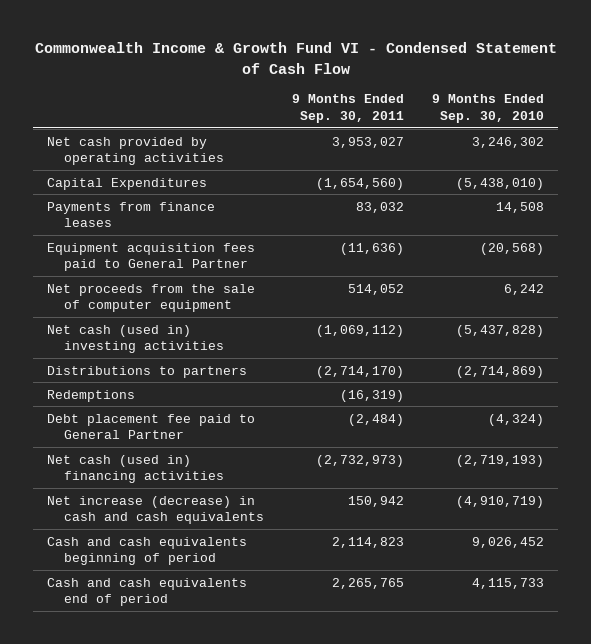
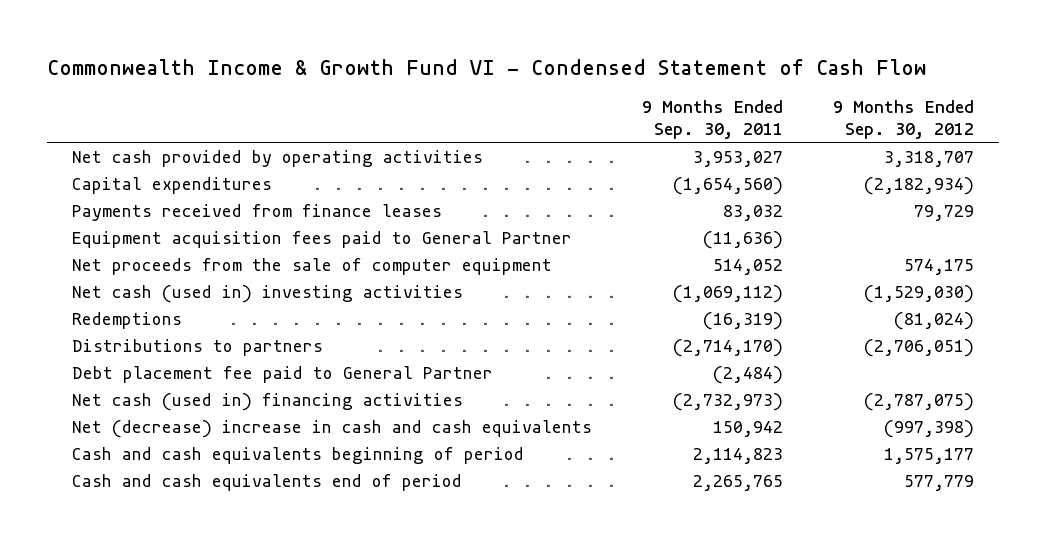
[432,94,545,123] 9 Months Ended Sep. 30, 2010 -> none
none -> [833,100,975,140] 9 Months Ended Sep. 30, 2012
[47,177,208,190] Capital Expenditures -> [71,176,272,194] Capital expenditures
[47,201,216,228] Payments from finance leases -> [71,203,442,221] Payments received from finance leases
[47,365,248,378] Distributions to partners -> [71,338,323,356] Distributions to partners
[47,495,264,525] Net increase (decrease) in cash and cash equivalents -> [71,419,592,438] Net (decrease) increase in cash and cash equivalents

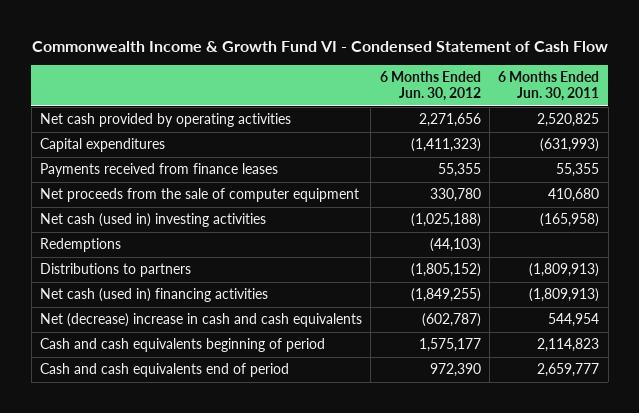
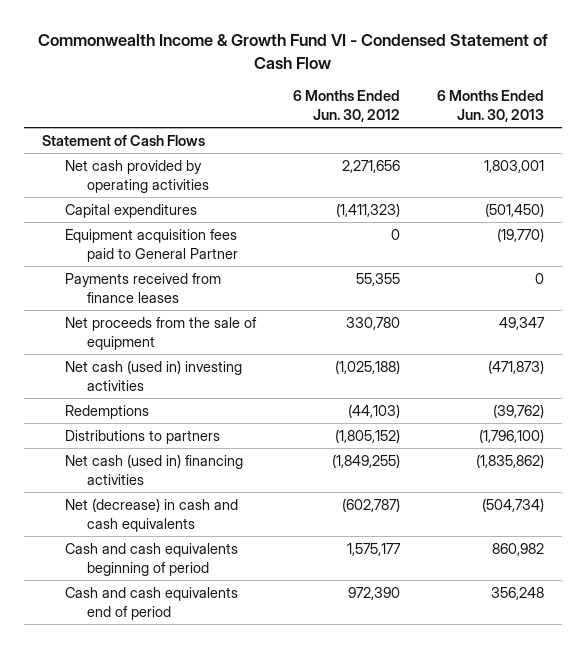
[498,71,600,102] 6 Months Ended Jun. 30, 2011 -> none
none -> [436,90,544,122] 6 Months Ended Jun. 30, 2013
none -> [42,134,206,146] Statement of Cash Flows
none -> [64,228,239,262] Equipment acquisition fees paid to General Partner
[39,188,359,203] Net proceeds from the sale of computer equipment -> [64,316,257,350] Net proceeds from the sale of equipment
[39,313,362,328] Net (decrease) increase in cash and cash equivalents -> [64,497,238,532] Net (decrease) in cash and cash equivalents

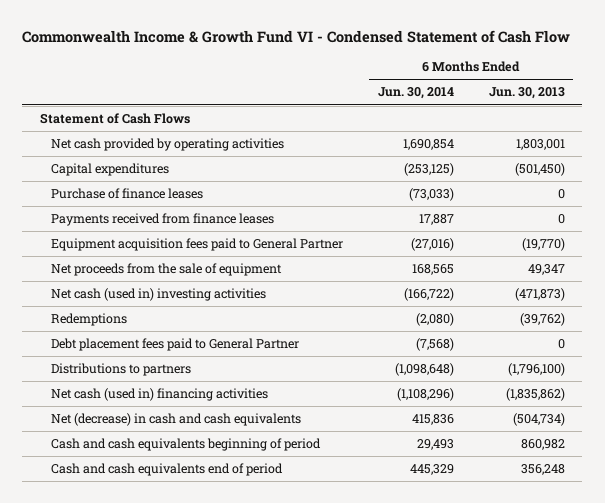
[292,90,400,122] 6 Months Ended Jun. 30, 2012 -> none
none -> [378,87,455,100] Jun. 30, 2014
none -> [51,188,204,200] Purchase of finance leases
[64,228,239,262] Equipment acquisition fees paid to General Partner -> [51,238,344,252] Equipment acquisition fees paid to General Partner
none -> [51,338,300,352] Debt placement fees paid to General Partner

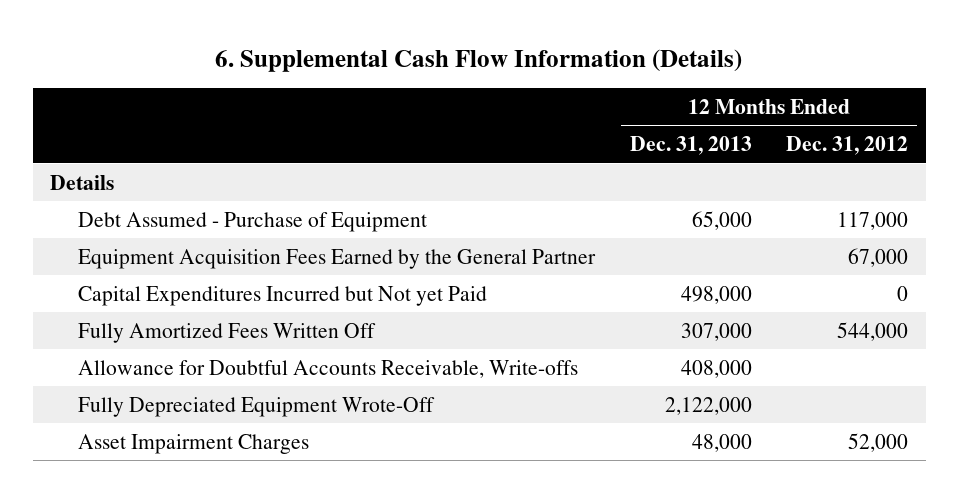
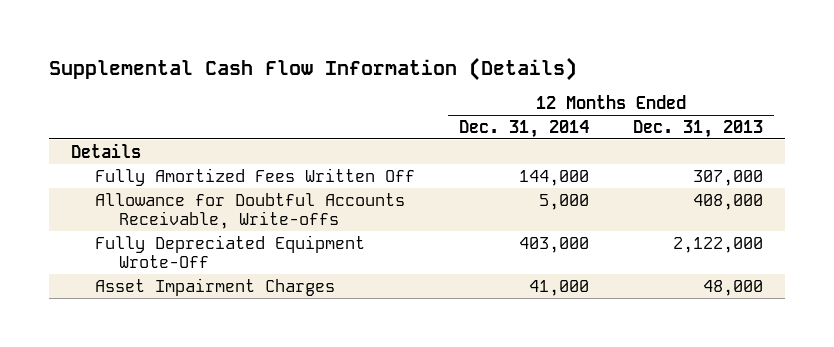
[215,48,743,72] 6. Supplemental Cash Flow Information (Details) -> [48,56,577,81] Supplemental Cash Flow Information (Details)
[786,136,909,156] Dec. 31, 2012 -> none
none -> [459,119,590,138] Dec. 31, 2014
[78,211,428,232] Debt Assumed - Purchase of Equipment -> none
[78,248,597,269] Equipment Acquisition Fees Earned by the General Partner -> none
[78,285,488,306] Capital Expenditures Incurred but Not yet Paid -> none

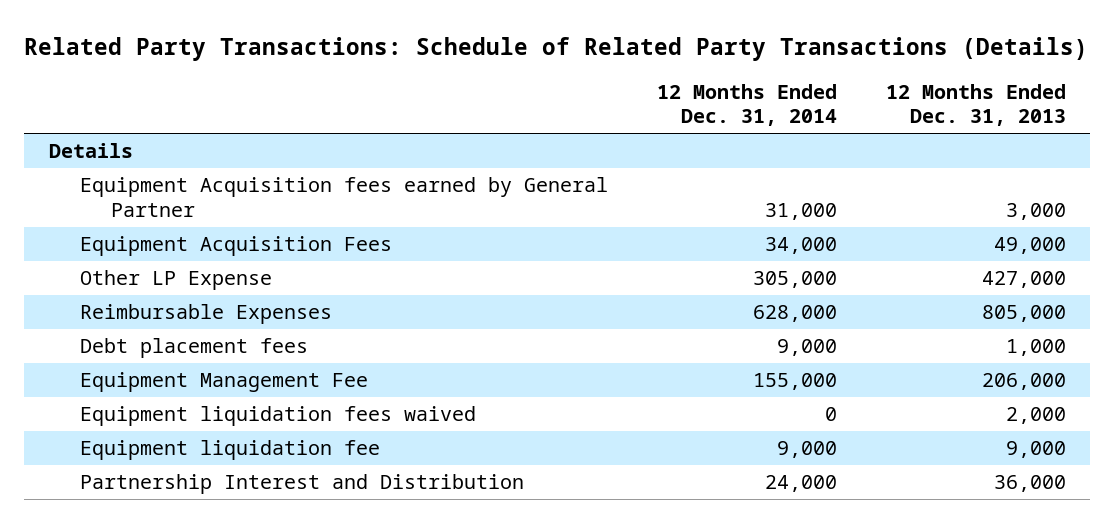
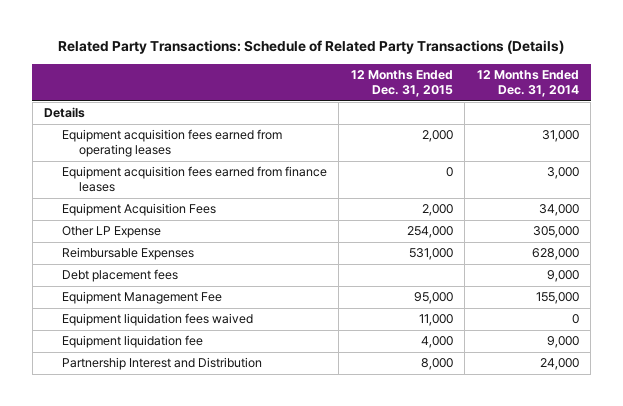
[885,83,1066,127] 12 Months Ended Dec. 31, 2013 -> none
none -> [350,70,453,98] 12 Months Ended Dec. 31, 2015
[79,177,608,217] Equipment Acquisition fees earned by General Partner -> none
none -> [61,129,282,158] Equipment acquisition fees earned from operating leases
none -> [61,166,327,193] Equipment acquisition fees earned from finance leases

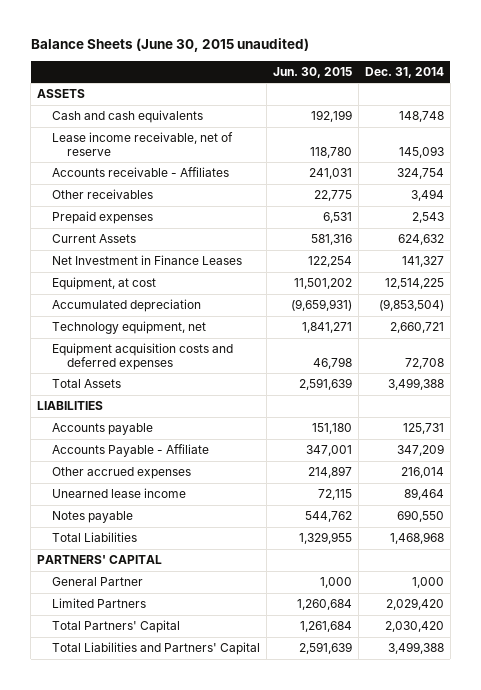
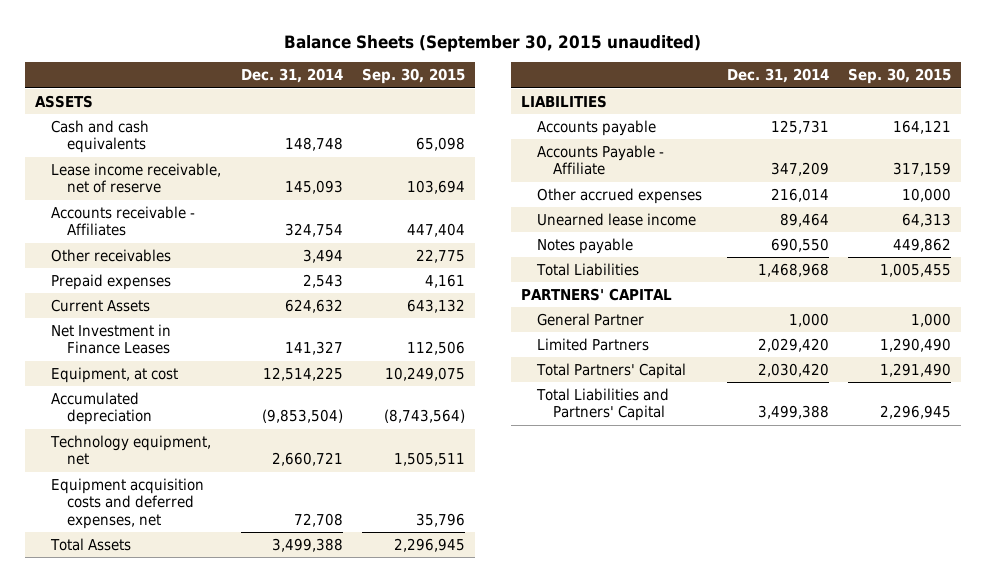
[30,38,309,53] Balance Sheets (June 30, 2015 unaudited) -> [283,34,701,52] Balance Sheets (September 30, 2015 unaudited)
[273,66,353,78] Jun. 30, 2015 -> none
none -> [362,68,466,85] Sep. 30, 2015
[52,343,234,371] Equipment acquisition costs and deferred expenses -> [51,477,205,529] Equipment acquisition costs and deferred expenses, net

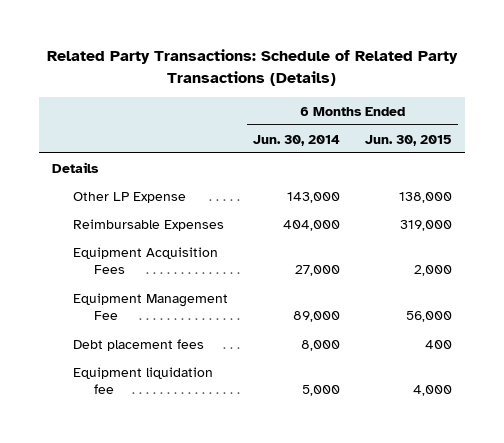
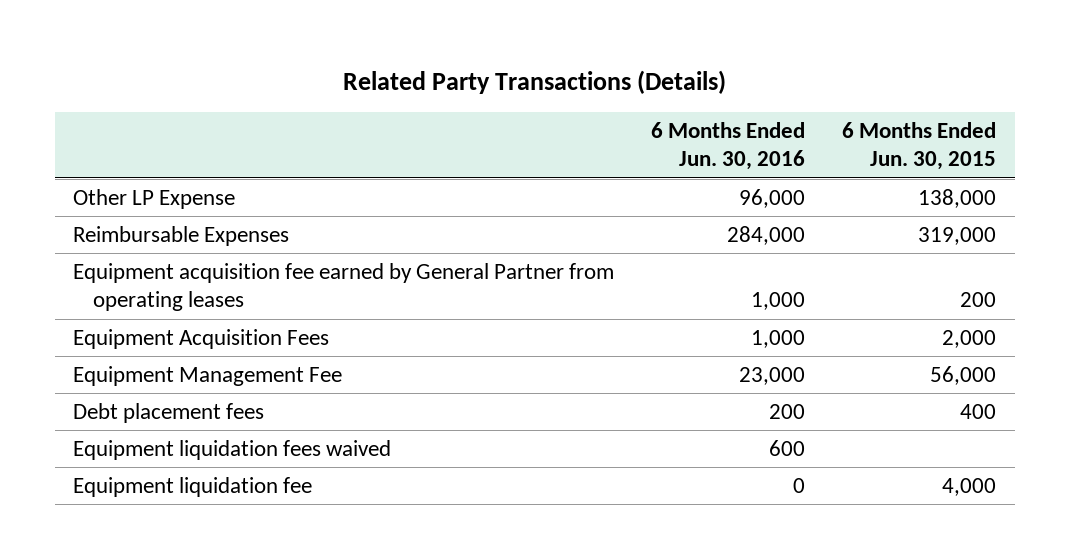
[47,49,459,87] Related Party Transactions: Schedule of Related Party Transactions (Details) -> [342,69,726,94] Related Party Transactions (Details)
[252,134,340,146] Jun. 30, 2014 -> none
none -> [651,122,806,171] 6 Months Ended Jun. 30, 2016
[52,161,100,173] Details -> none
none -> [73,262,615,312] Equipment acquisition fee earned by General Partner from operating leases
none -> [73,439,392,460] Equipment liquidation fees waived

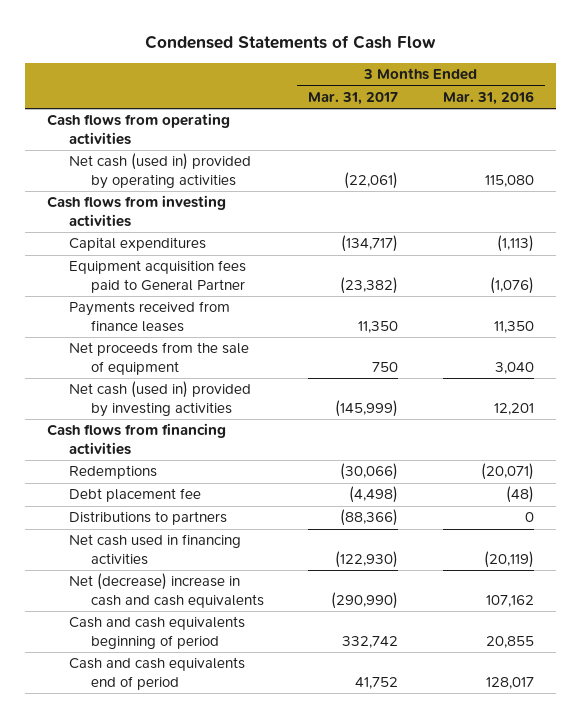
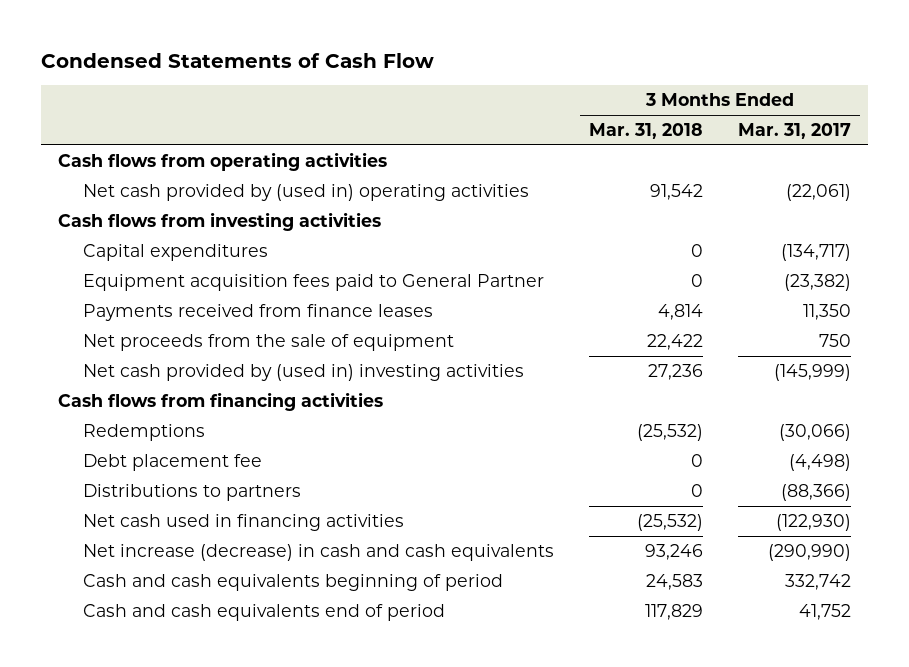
[442,91,534,106] Mar. 31, 2016 -> none
none -> [588,123,703,140] Mar. 31, 2018
[69,153,252,189] Net cash (used in) provided by operating activities -> [82,183,529,201] Net cash provided by (used in) operating activities
[69,381,252,417] Net cash (used in) provided by investing activities -> [82,363,524,381] Net cash provided by (used in) investing activities
[69,573,264,608] Net (decrease) increase in cash and cash equivalents -> [82,543,554,561] Net increase (decrease) in cash and cash equivalents

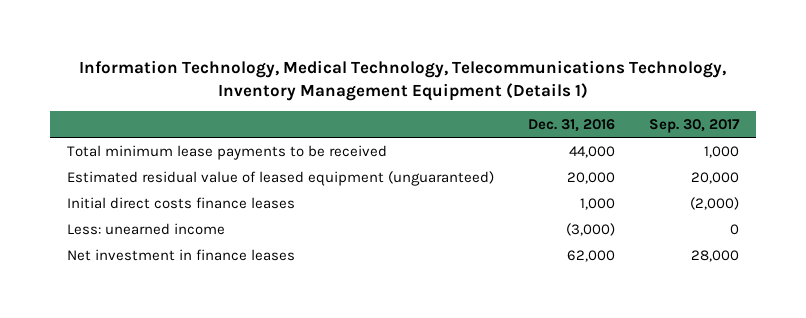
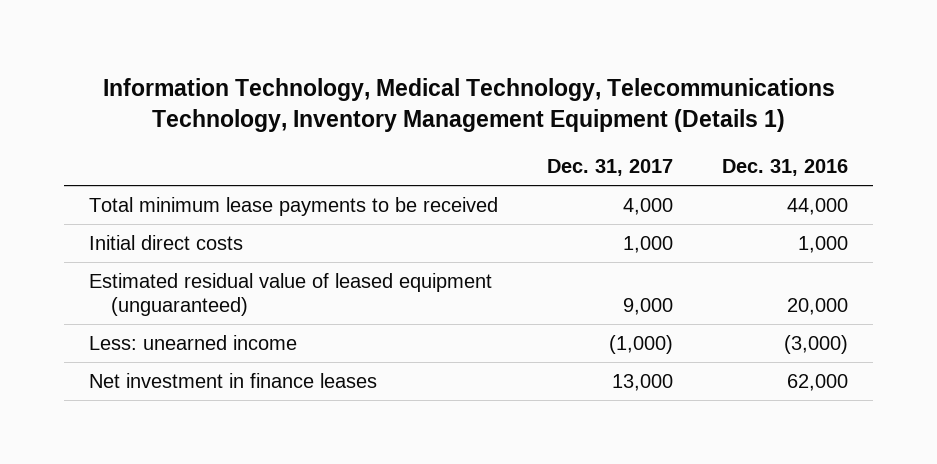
[649,118,741,133] Sep. 30, 2017 -> none
none -> [547,159,674,177] Dec. 31, 2017
none -> [88,235,243,251] Initial direct costs
[67,196,296,209] Initial direct costs finance leases -> none

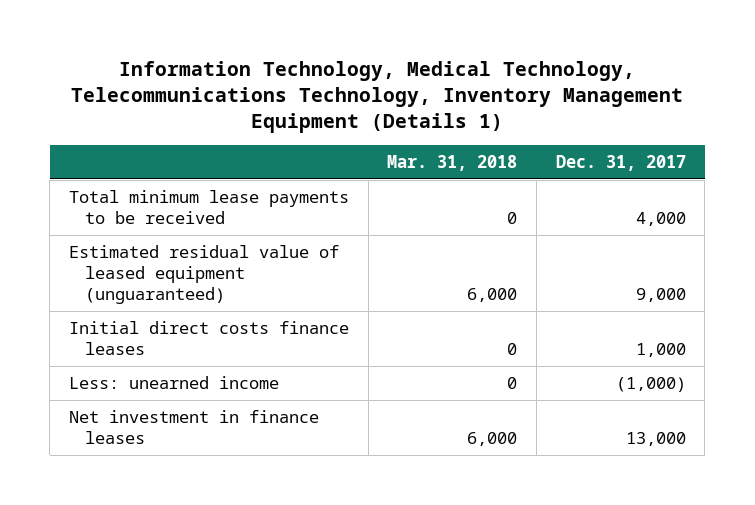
[722,159,849,177] Dec. 31, 2016 -> none
none -> [387,154,518,171] Mar. 31, 2018
[88,235,243,251] Initial direct costs -> none
none -> [68,320,349,355] Initial direct costs finance leases

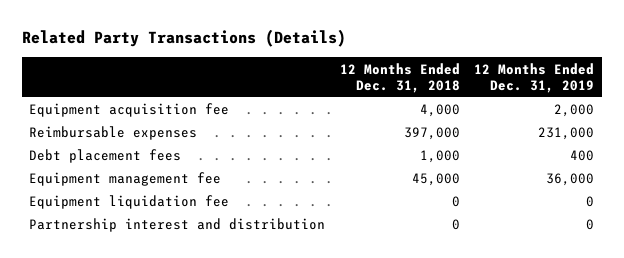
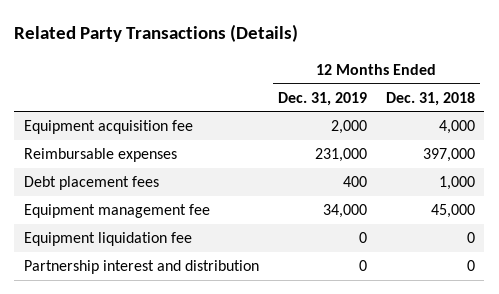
[546,173,595,187] 36,000 -> [322,204,367,219] 34,000

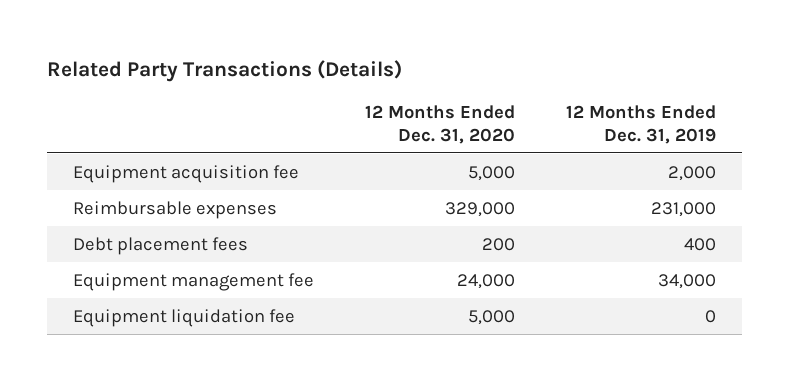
[385,91,475,106] Dec. 31, 2018 -> none
none -> [365,104,516,144] 12 Months Ended Dec. 31, 2020
[23,260,259,275] Partnership interest and distribution -> none

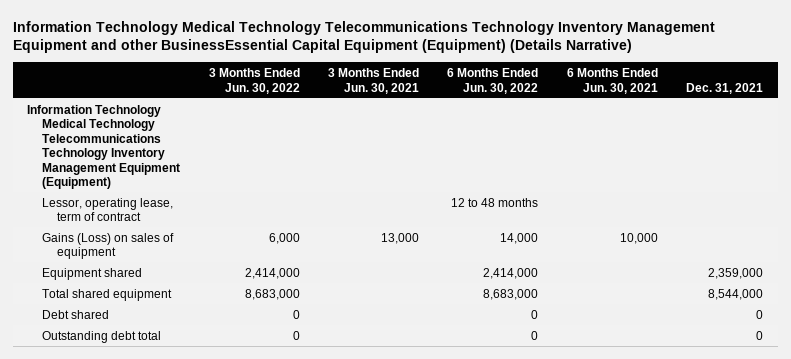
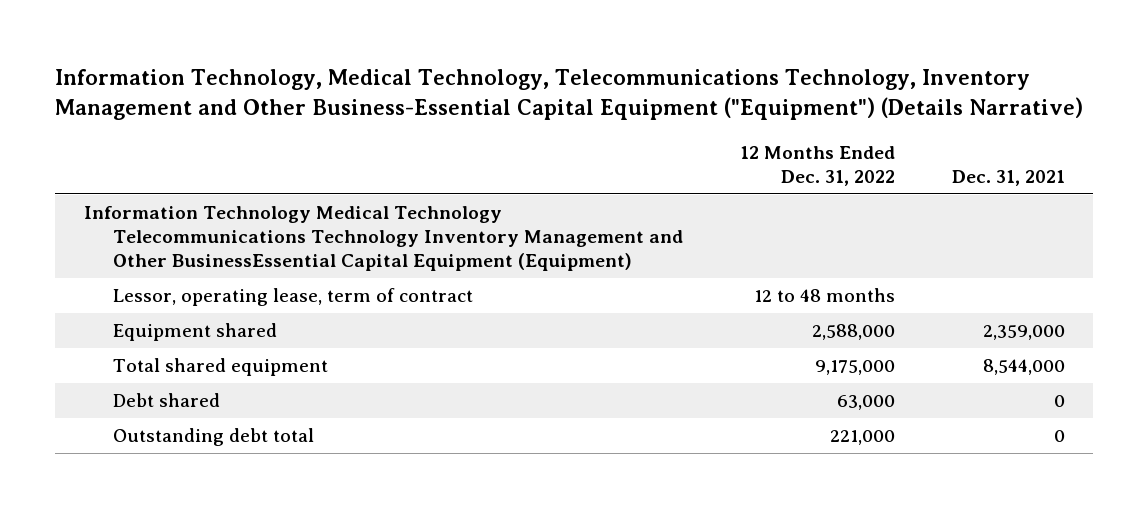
[13,20,716,54] Information Technology Medical Technology Telecommunications Technology Inventory Management Equipment and other BusinessEssential Capital Equipment (Equipment) (Details Narrative) -> [55,69,1084,121] Information Technology, Medical Technology, Telecommunications Technology, Inventory Management and Other Business-Essential Capital Equipment ("Equipment") (Details Narrative)
[208,68,300,94] 3 Months Ended Jun. 30, 2022 -> none
[328,68,420,94] 3 Months Ended Jun. 30, 2021 -> none
[447,68,539,94] 6 Months Ended Jun. 30, 2022 -> none
[566,68,658,94] 6 Months Ended Jun. 30, 2021 -> none
none -> [739,145,895,186] 12 Months Ended Dec. 31, 2022
[27,104,181,190] Information Technology Medical Technology Telecommunications Technology Inventory Management Equipment (Equipment) -> [83,206,684,272] Information Technology Medical Technology Telecommunications Technology Inventory Management and Other BusinessEssential Capital Equipment (Equipment)
[42,232,175,260] Gains (Loss) on sales of equipment -> none

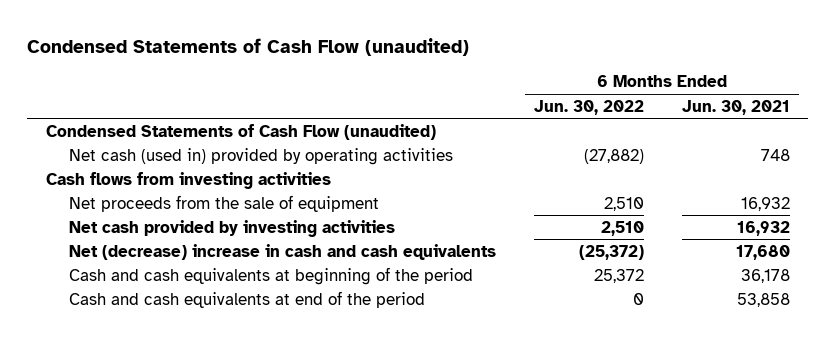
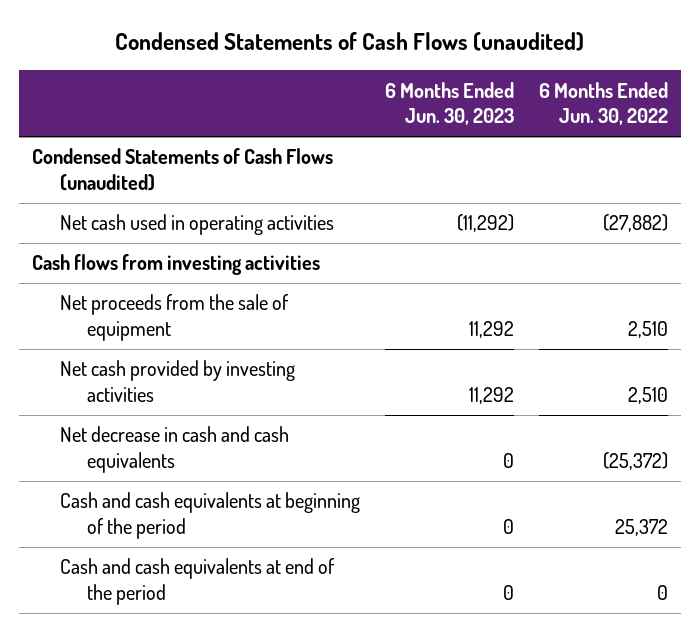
[27,37,470,56] Condensed Statements of Cash Flow (unaudited) -> [115,32,585,52] Condensed Statements of Cash Flows (unaudited)
[681,99,790,115] Jun. 30, 2021 -> none
none -> [384,81,514,126] 6 Months Ended Jun. 30, 2023
[45,123,436,140] Condensed Statements of Cash Flow (unaudited) -> [32,148,334,191] Condensed Statements of Cash Flows (unaudited)
[69,147,454,165] Net cash (used in) provided by operating activities -> [59,214,334,236] Net cash used in operating activities
[69,243,497,260] Net (decrease) increase in cash and cash equivalents -> [59,426,289,473] Net decrease in cash and cash equivalents

